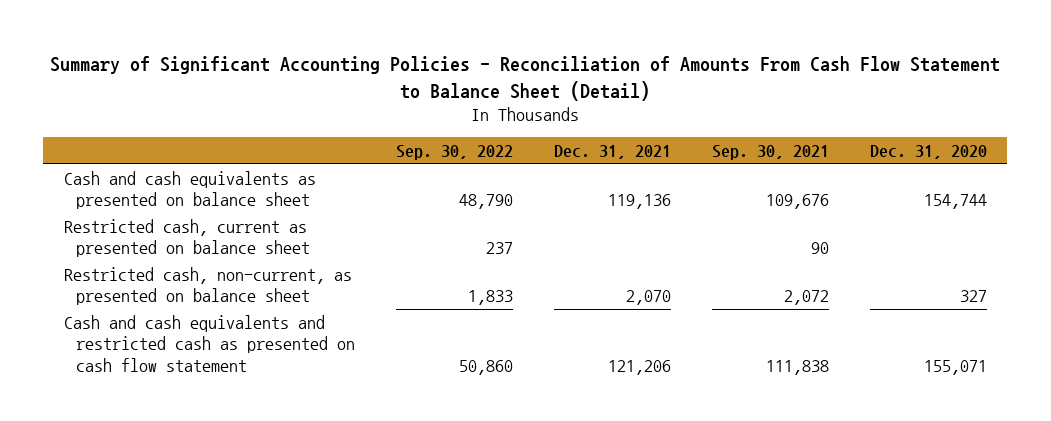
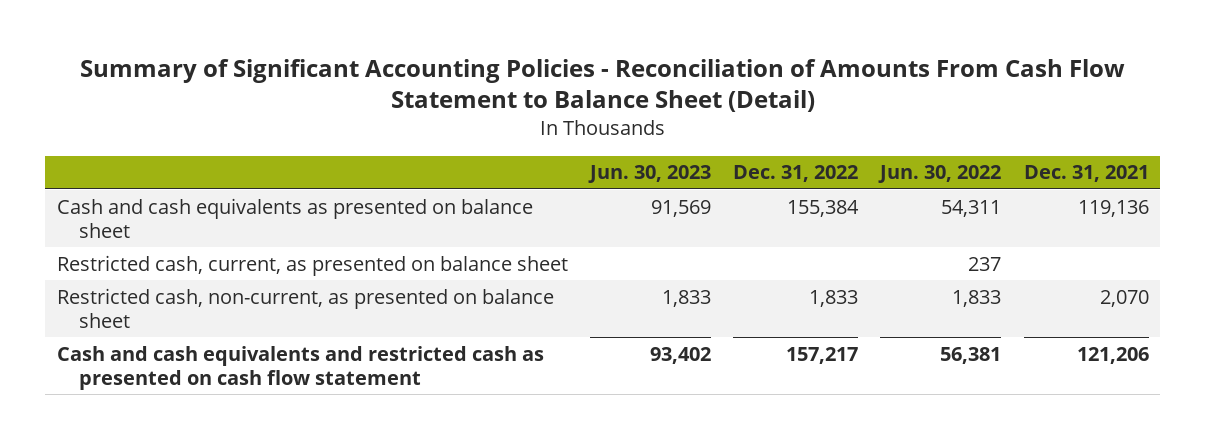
[396,145,514,161] Sep. 30, 2022 -> none
[711,145,829,161] Sep. 30, 2021 -> none
[869,145,987,160] Dec. 31, 2020 -> none
none -> [587,165,711,184] Jun. 30, 2023
none -> [733,165,859,183] Dec. 31, 2022
none -> [878,165,1002,184] Jun. 30, 2022
[63,218,311,258] Restricted cash, current as presented on balance sheet -> [56,254,568,276] Restricted cash, current, as presented on balance sheet

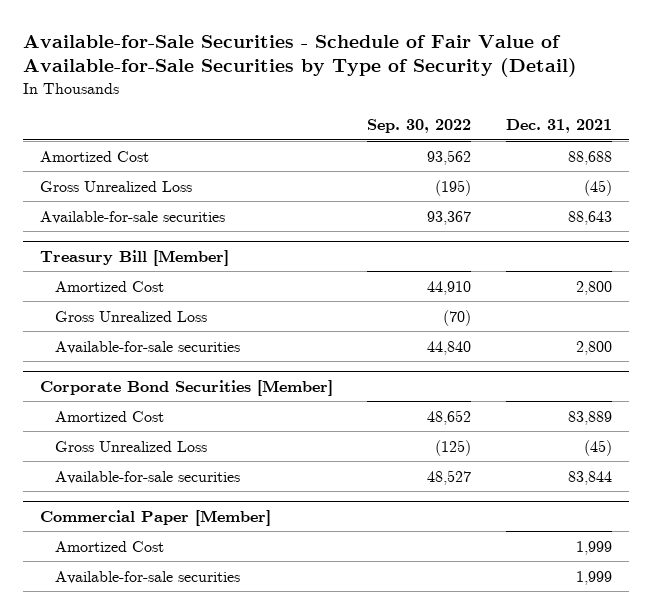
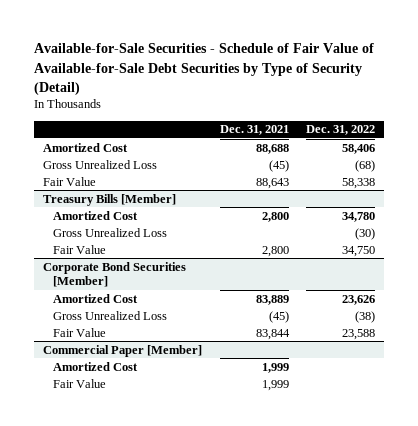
[22,34,577,78] Available-for-Sale Securities - Schedule of Fair Value of Available-for-Sale Securities by Type of Security (Detail) -> [34,43,375,95] Available-for-Sale Securities - Schedule of Fair Value of Available-for-Sale Debt Securities by Type of Security (Detail)
[367,119,472,134] Sep. 30, 2022 -> none
none -> [306,125,376,136] Dec. 31, 2022
[40,210,226,224] Available-for-sale securities -> [43,176,97,186] Fair Value
[40,249,230,266] Treasury Bill [Member] -> [43,193,177,206] Treasury Bills [Member]
[55,340,241,354] Available-for-sale securities -> [52,244,106,254] Fair Value
[55,470,241,484] Available-for-sale securities -> [52,327,106,337] Fair Value
[55,570,241,584] Available-for-sale securities -> [52,378,106,388] Fair Value

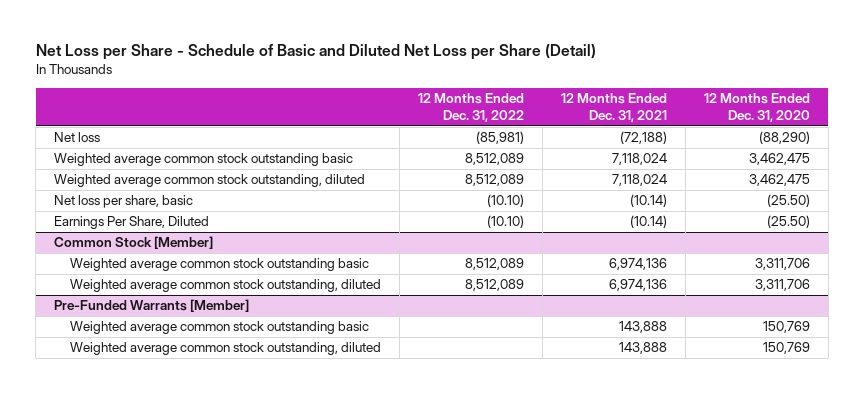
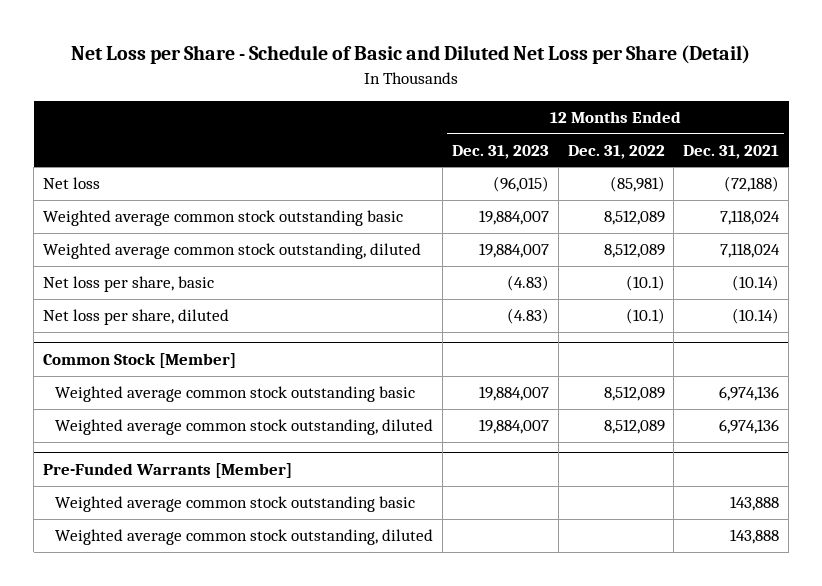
[703,93,810,123] 12 Months Ended Dec. 31, 2020 -> none
none -> [452,144,550,159] Dec. 31, 2023
[486,194,524,208] (10.10) -> [625,275,665,292] (10.1)
[54,216,210,230] Earnings Per Share, Diluted -> [42,309,229,326] Net loss per share, diluted
[486,215,524,229] (10.10) -> [625,308,665,325] (10.1)

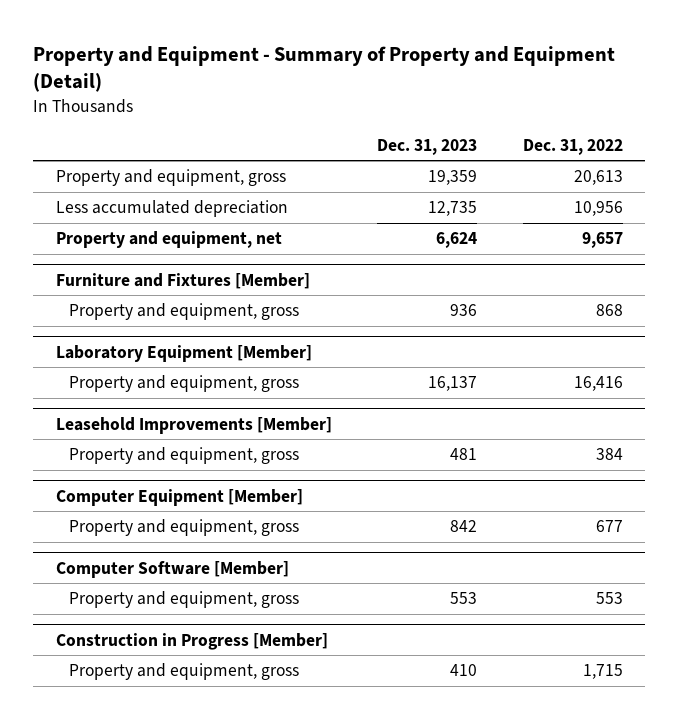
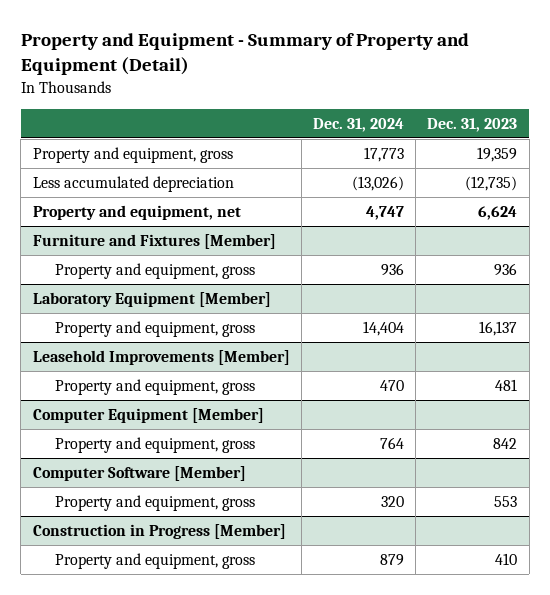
[522,138,623,155] Dec. 31, 2022 -> none
none -> [313,117,405,132] Dec. 31, 2024
[428,201,478,217] 12,735 -> [465,175,518,191] (12,735)

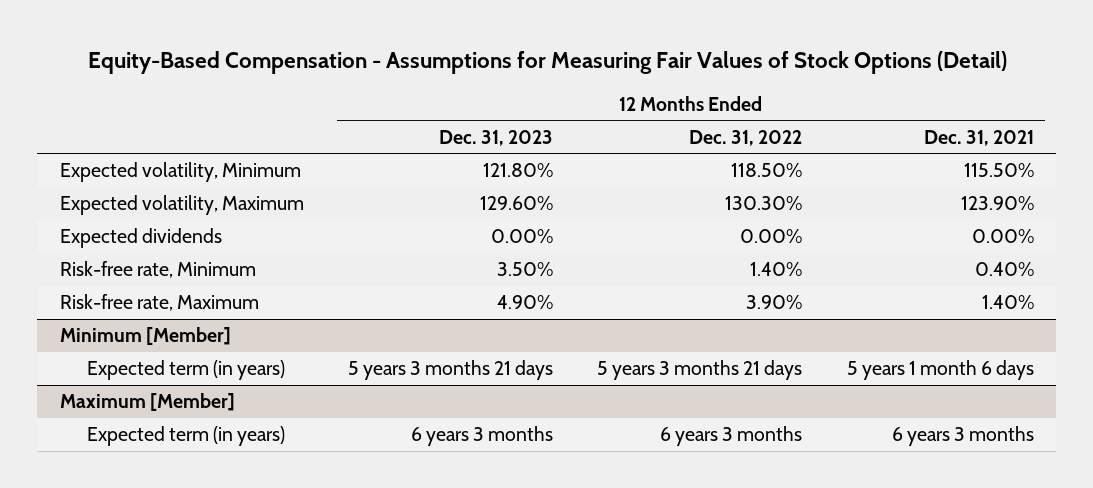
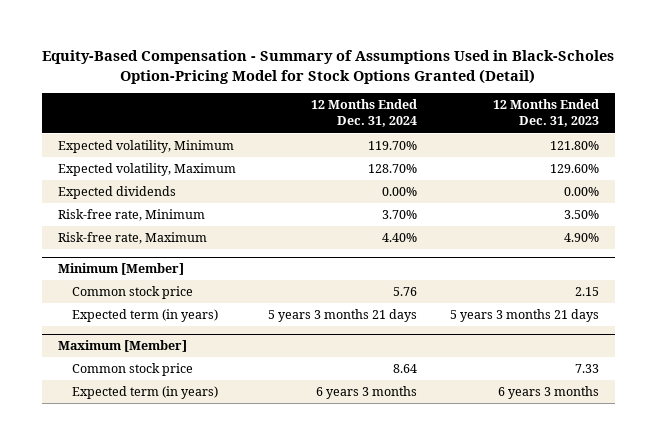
[87,50,1007,74] Equity-Based Compensation - Assumptions for Measuring Fair Values of Stock Options (Detail) -> [42,50,615,84] Equity-Based Compensation - Summary of Assumptions Used in Black-Scholes Option-Pricing Model for Stock Options Granted (Detail)
[689,129,803,146] Dec. 31, 2022 -> none
[923,129,1034,146] Dec. 31, 2021 -> none
none -> [311,99,418,128] 12 Months Ended Dec. 31, 2024
none -> [71,286,193,300] Common stock price
none -> [71,363,193,377] Common stock price

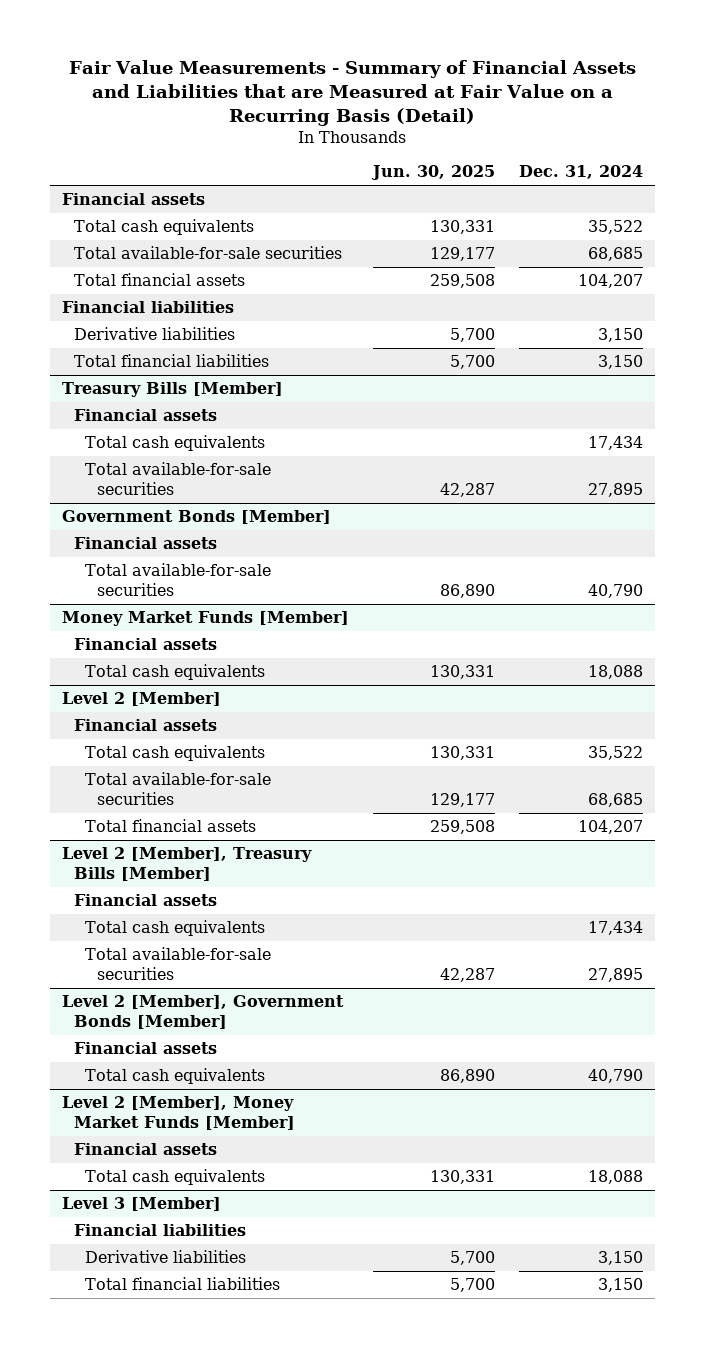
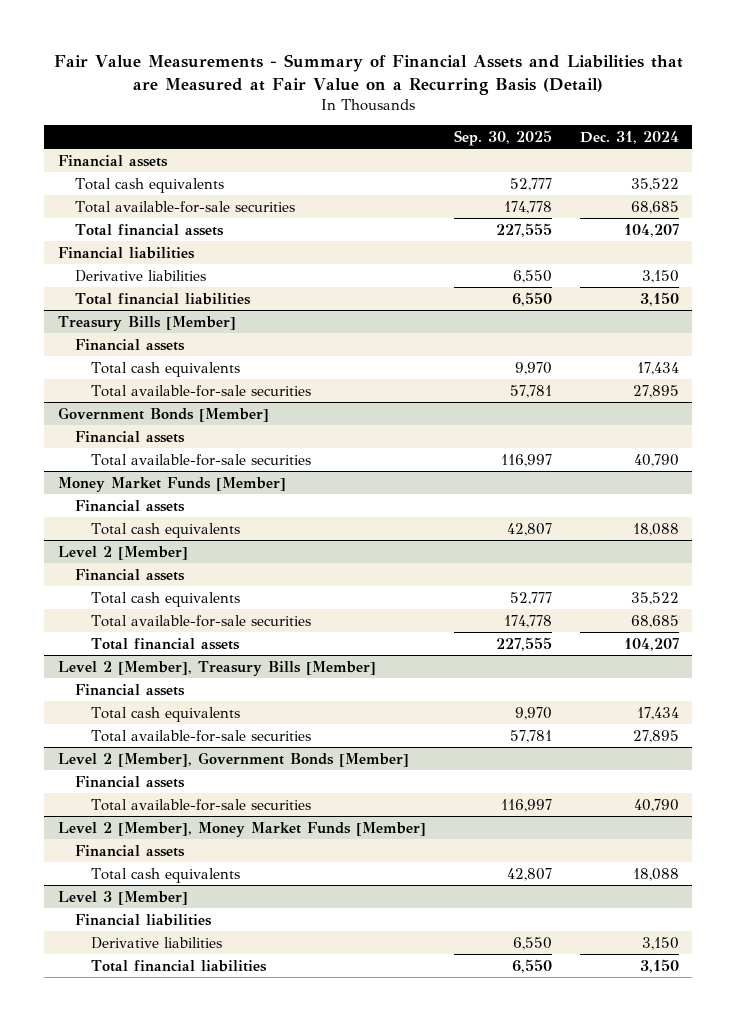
[370,165,495,181] Jun. 30, 2025 -> none
none -> [453,129,552,146] Sep. 30, 2025
[85,1067,266,1084] Total cash equivalents -> [91,798,312,811] Total available-for-sale securities

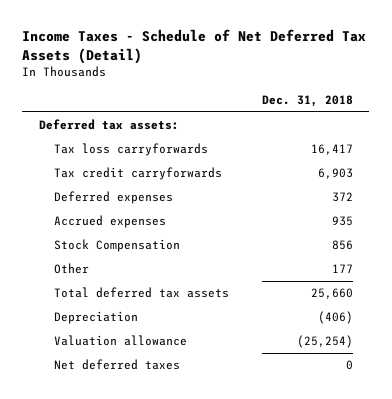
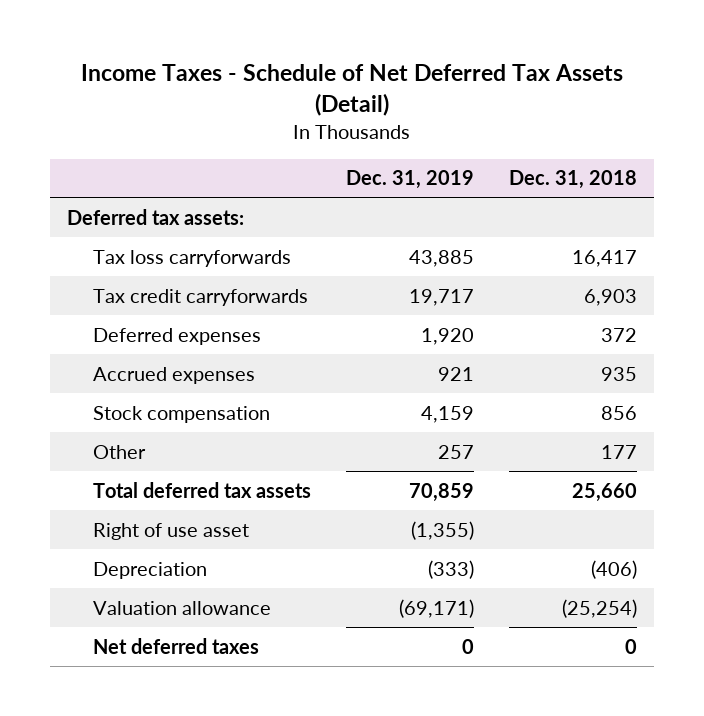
none -> [345,170,474,190] Dec. 31, 2019
[53,239,180,253] Stock Compensation -> [93,405,271,423] Stock compensation
none -> [93,522,250,540] Right of use asset

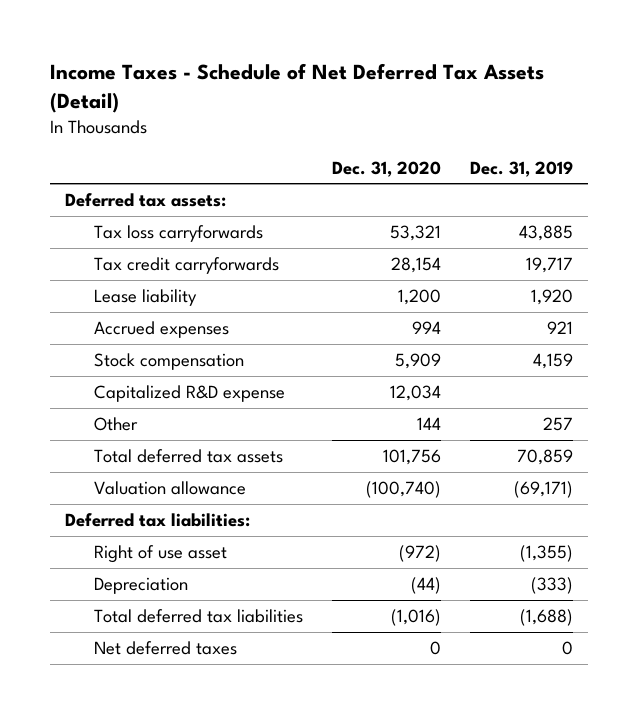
[508,170,637,190] Dec. 31, 2018 -> none
none -> [332,160,442,177] Dec. 31, 2020
[93,327,262,345] Deferred expenses -> [93,289,197,307] Lease liability
none -> [93,385,285,403] Capitalized R&D expense
[93,600,272,615] Valuation allowance -> [93,481,246,496] Valuation allowance
none -> [64,513,250,528] Deferred tax liabilities:
none -> [93,609,303,624] Total deferred tax liabilities

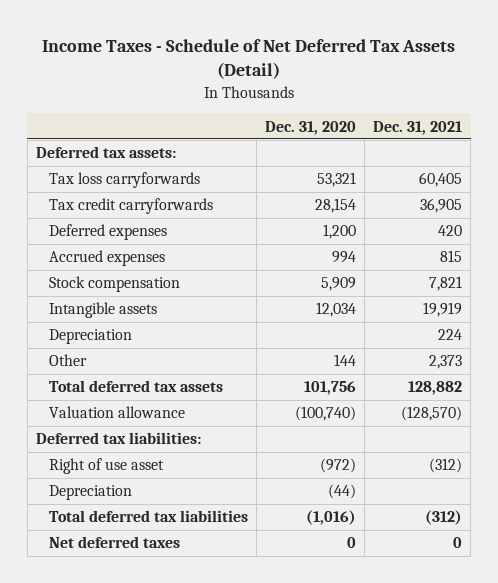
[470,160,574,177] Dec. 31, 2019 -> none
none -> [373,120,463,135] Dec. 31, 2021
[93,289,197,307] Lease liability -> none
none -> [49,224,168,241] Deferred expenses
[93,385,285,403] Capitalized R&D expense -> [49,302,158,319] Intangible assets
none -> [49,329,133,345] Depreciation

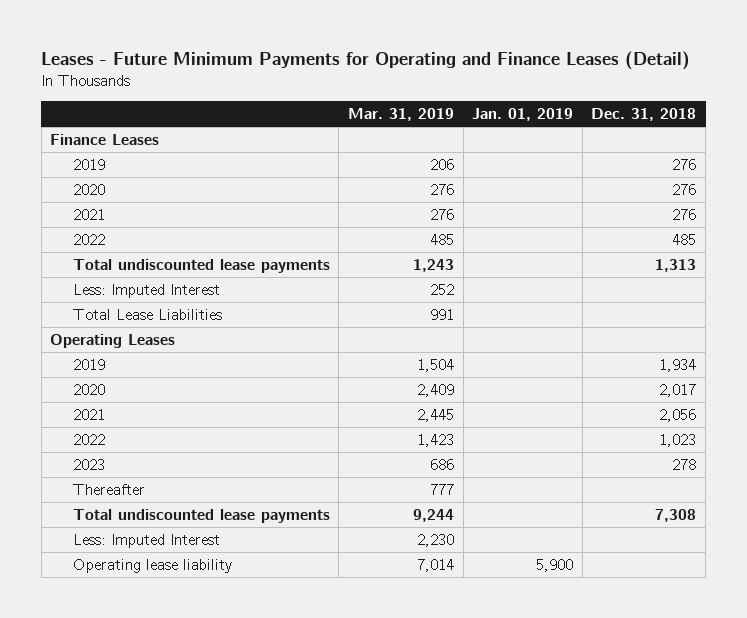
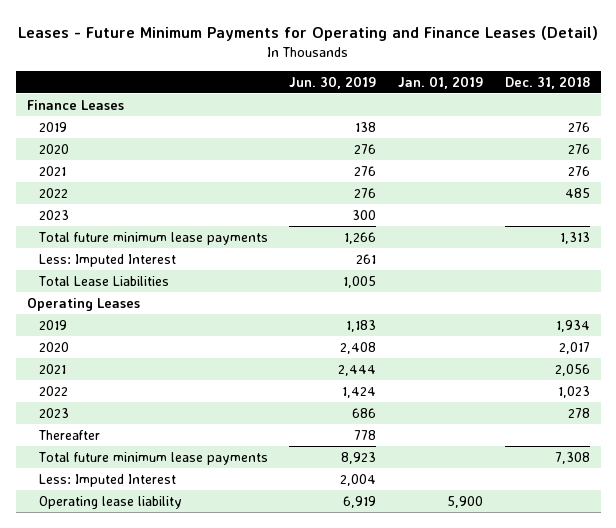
[348,107,455,121] Mar. 31, 2019 -> none
none -> [289,75,377,89] Jun. 30, 2019
none -> [38,209,69,220] 2023
[72,258,330,273] Total undiscounted lease payments -> [37,231,268,245] Total future minimum lease payments
[72,508,330,523] Total undiscounted lease payments -> [37,451,268,465] Total future minimum lease payments

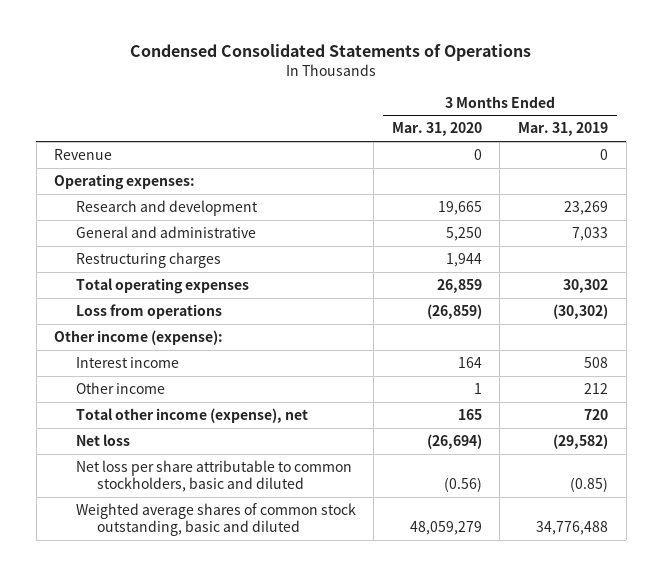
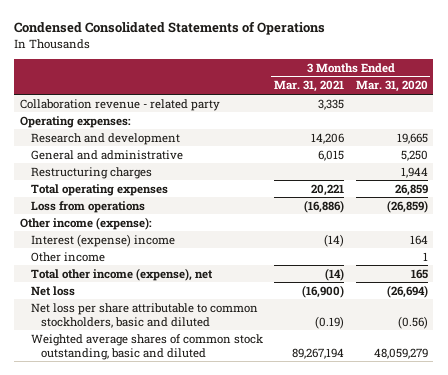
[518,122,609,137] Mar. 31, 2019 -> none
none -> [274,80,345,93] Mar. 31, 2021
[54,148,113,160] Revenue -> none
none -> [20,98,221,111] Collaboration revenue - related party
[75,356,179,368] Interest income -> [30,233,175,247] Interest (expense) income

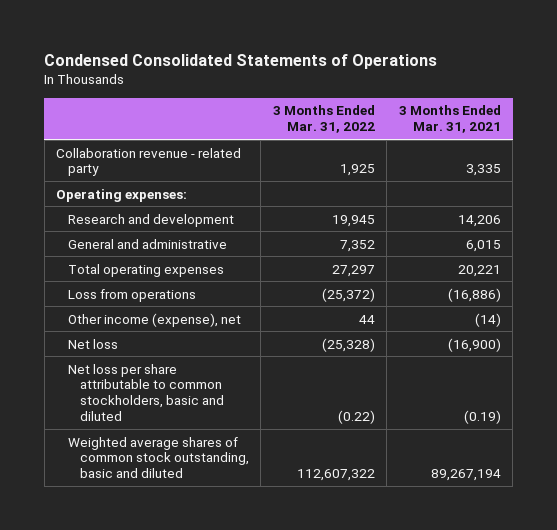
[355,80,428,93] Mar. 31, 2020 -> none
none -> [272,105,375,134] 3 Months Ended Mar. 31, 2022
[30,166,152,179] Restructuring charges -> none
[20,216,153,230] Other income (expense): -> none
[30,233,175,247] Interest (expense) income -> none
[30,251,105,262] Other income -> none
[30,267,213,281] Total other income (expense), net -> [68,312,242,327] Other income (expense), net

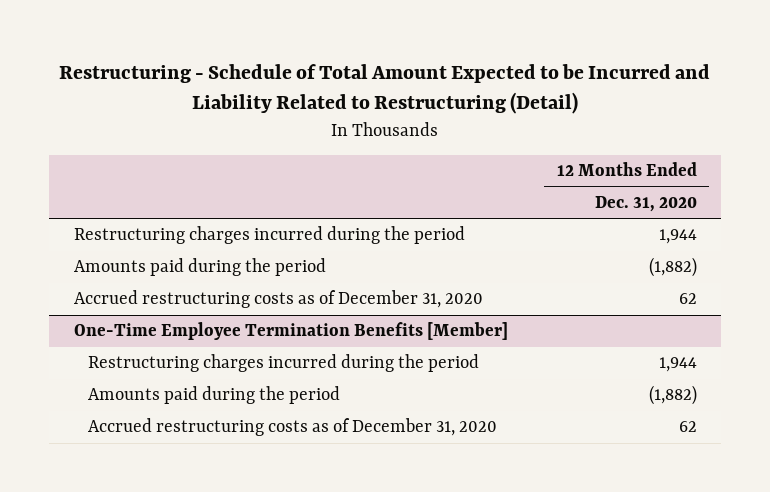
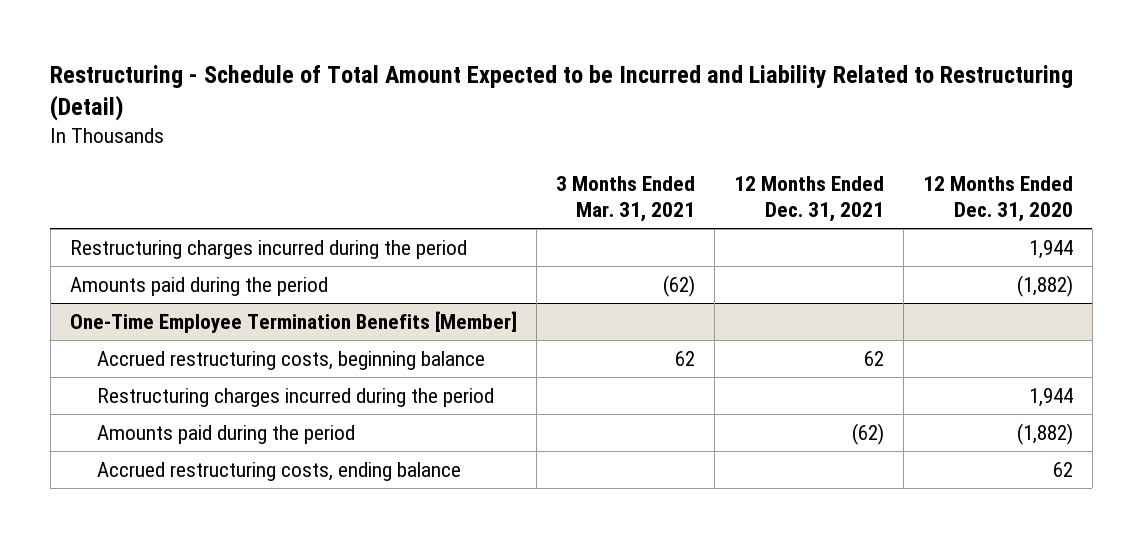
none -> [555,175,695,222] 3 Months Ended Mar. 31, 2021
none -> [733,175,884,222] 12 Months Ended Dec. 31, 2021
[73,290,483,309] Accrued restructuring costs as of December 31, 2020 -> none
none -> [96,351,485,371] Accrued restructuring costs, beginning balance
[88,418,498,437] Accrued restructuring costs as of December 31, 2020 -> none
none -> [96,462,461,482] Accrued restructuring costs, ending balance

